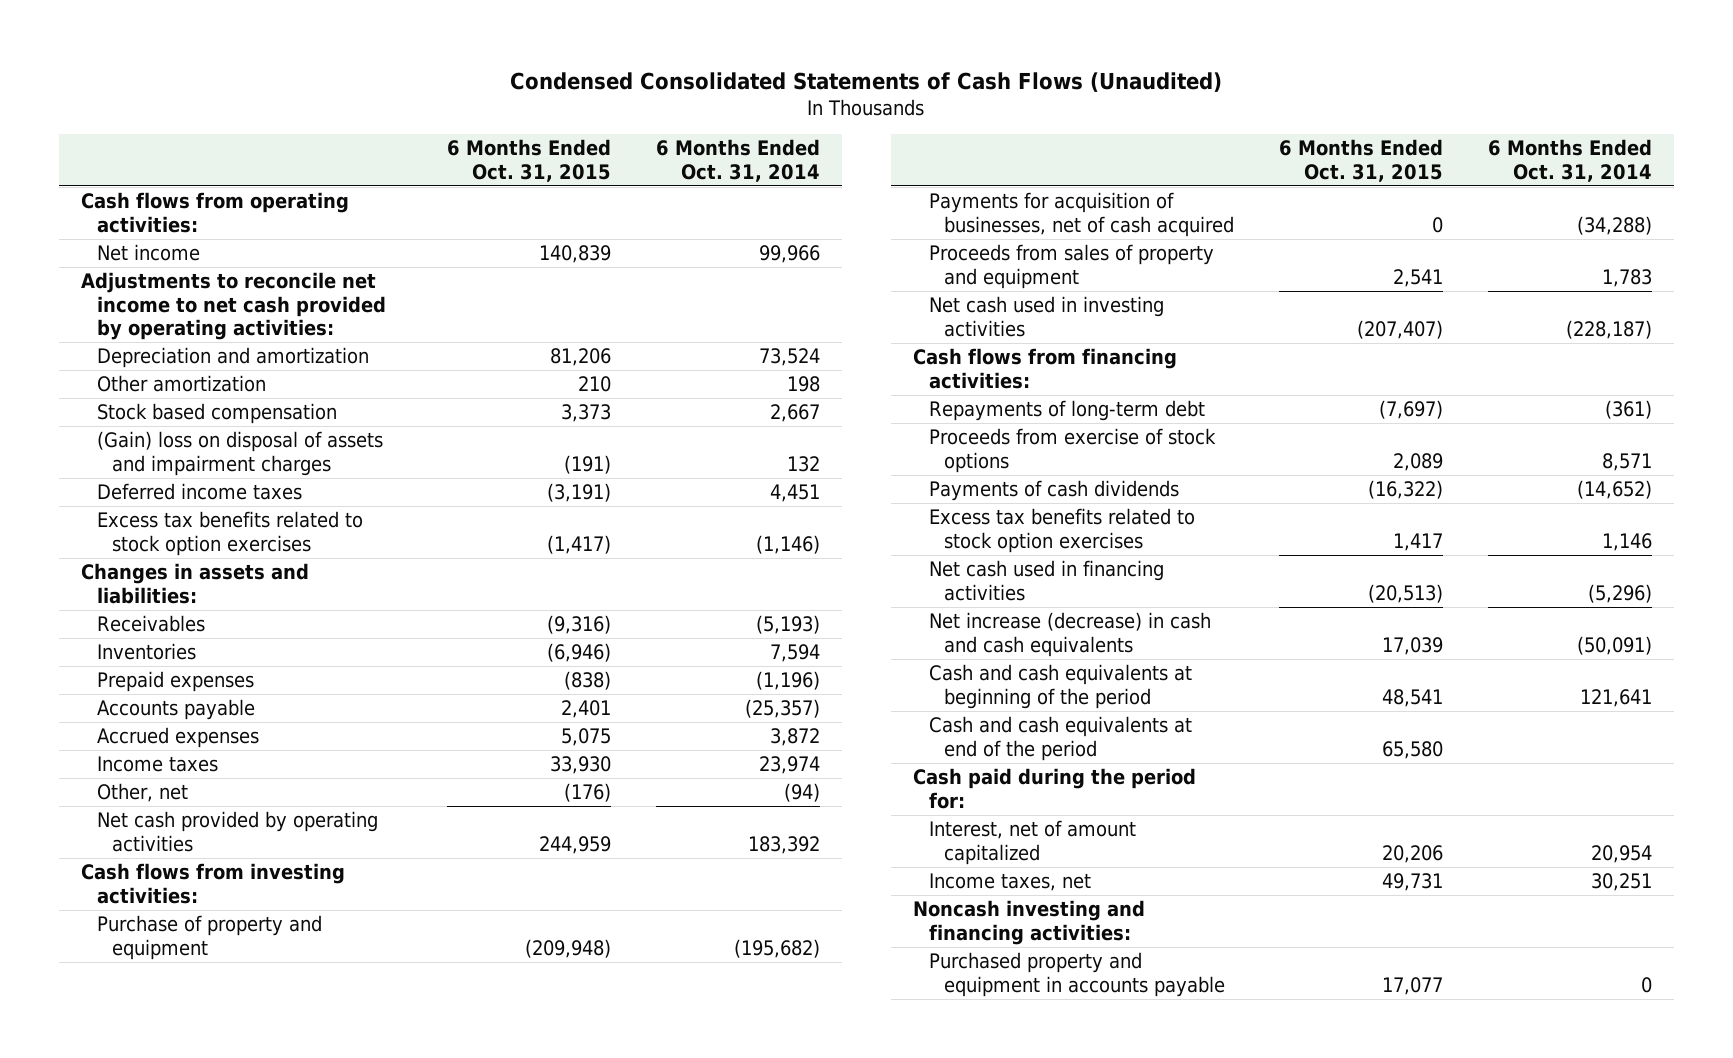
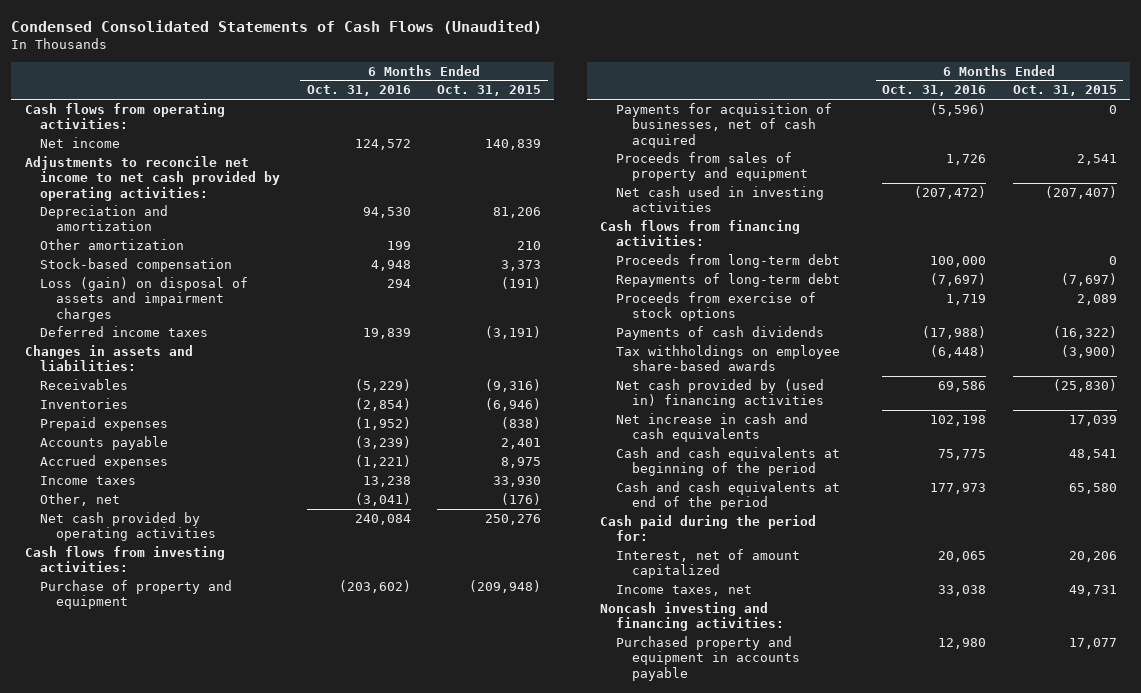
[655,139,820,182] 6 Months Ended Oct. 31, 2014 -> none
none -> [306,85,411,97] Oct. 31, 2016
[96,403,337,425] Stock based compensation -> [40,257,233,272] Stock-based compensation
[96,431,383,476] (Gain) loss on disposal of assets and impairment charges -> [40,276,249,322] Loss (gain) on disposal of assets and impairment charges
[96,511,363,556] Excess tax benefits related to stock option exercises -> none
[561,728,612,747] 5,075 -> [501,456,542,468] 8,975
[539,835,612,854] 244,959 -> [485,513,542,525] 250,276
none -> [615,253,840,268] Proceeds from long-term debt
[928,508,1195,553] Excess tax benefits related to stock option exercises -> none
none -> [615,344,840,372] Tax withholdings on employee share-based awards
[928,560,1164,601] Net cash used in financing activities -> [615,378,824,409] Net cash provided by (used in) financing activities
[1368,583,1444,603] (20,513) -> [1052,378,1117,392] (25,830)
[928,612,1211,657] Net increase (decrease) in cash and cash equivalents -> [615,412,808,443] Net increase in cash and cash equivalents

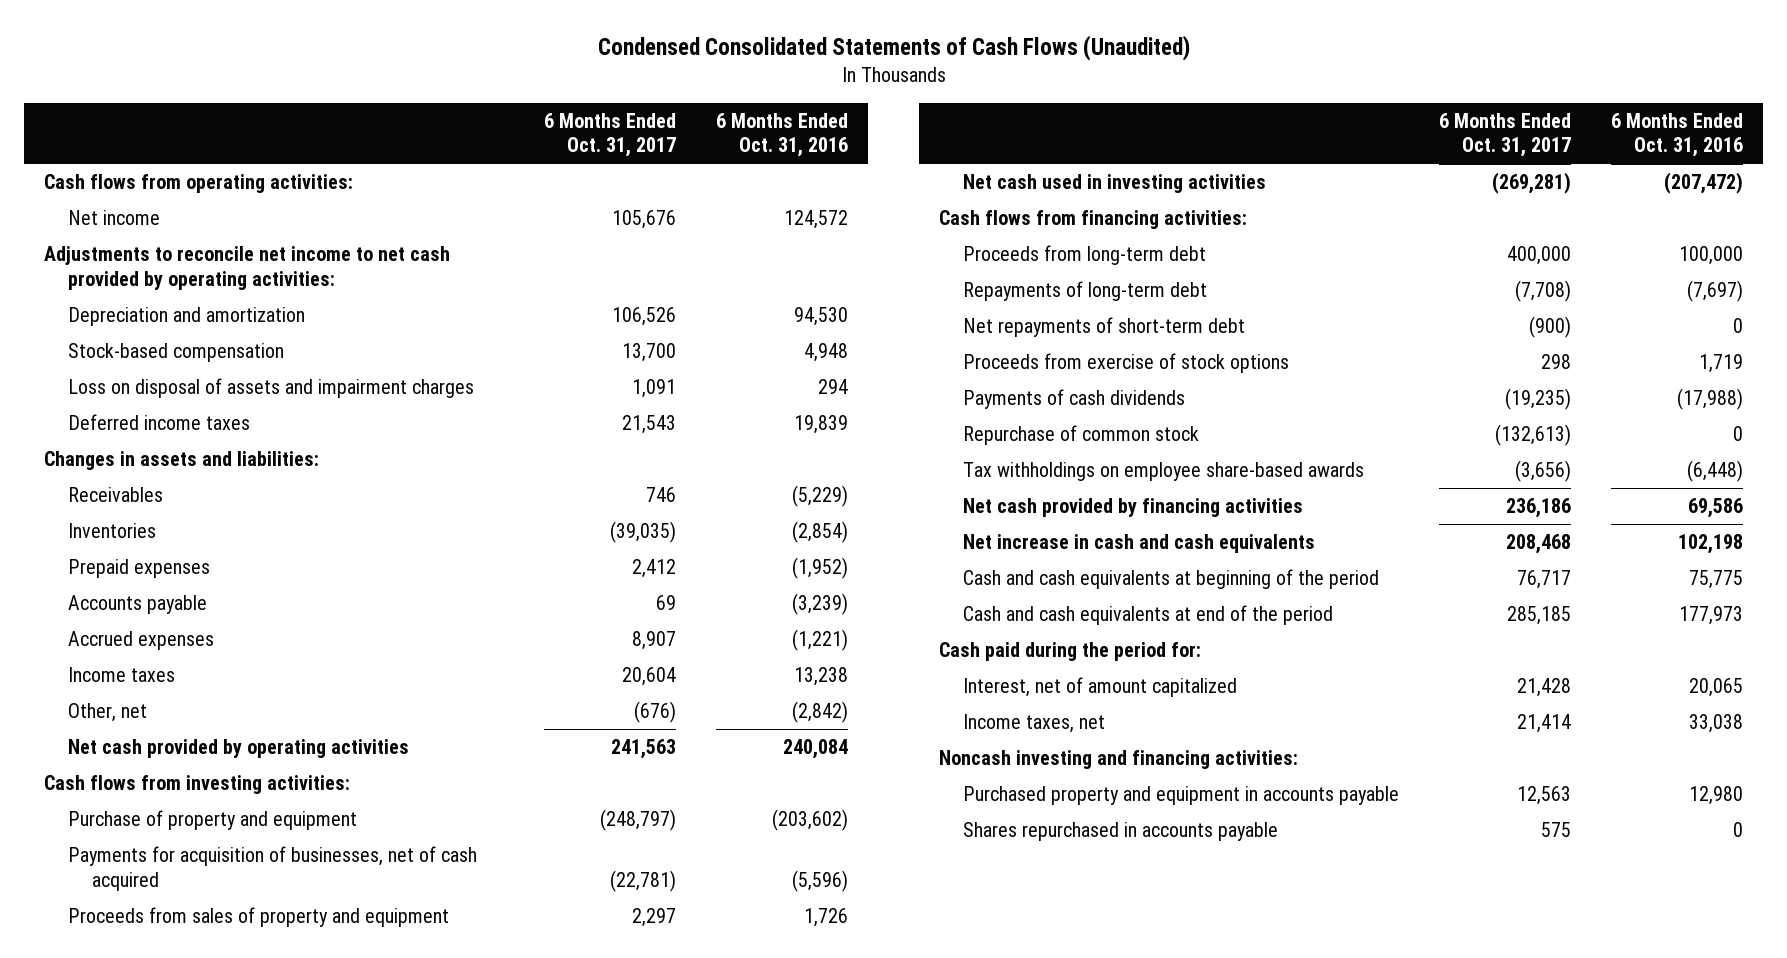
[437,85,542,97] Oct. 31, 2015 -> none
none -> [544,112,677,158] 6 Months Ended Oct. 31, 2017
[40,238,185,250] Other amortization -> none
[40,276,249,322] Loss (gain) on disposal of assets and impairment charges -> [68,378,475,399] Loss on disposal of assets and impairment charges
[354,492,411,506] (3,041) -> [792,701,849,724] (2,842)
none -> [962,317,1245,338] Net repayments of short-term debt
none -> [962,425,1199,446] Repurchase of common stock
[615,378,824,409] Net cash provided by (used in) financing activities -> [962,498,1303,518] Net cash provided by financing activities
none -> [962,822,1278,842] Shares repurchased in accounts payable

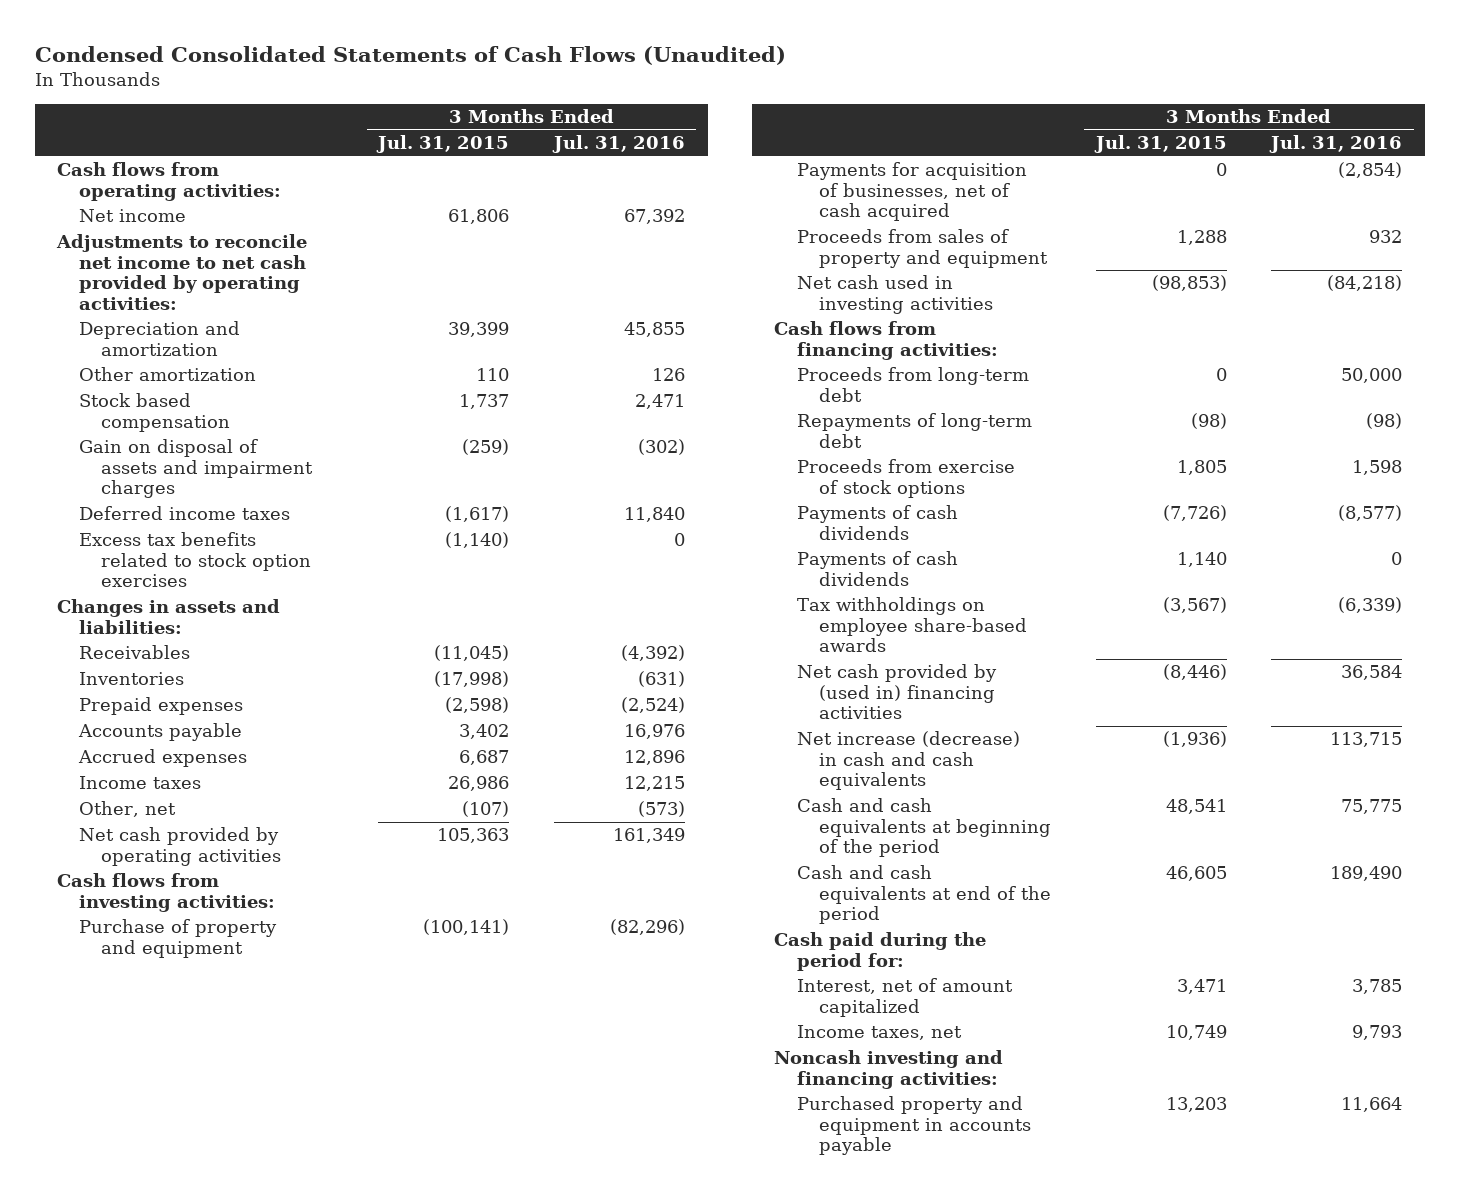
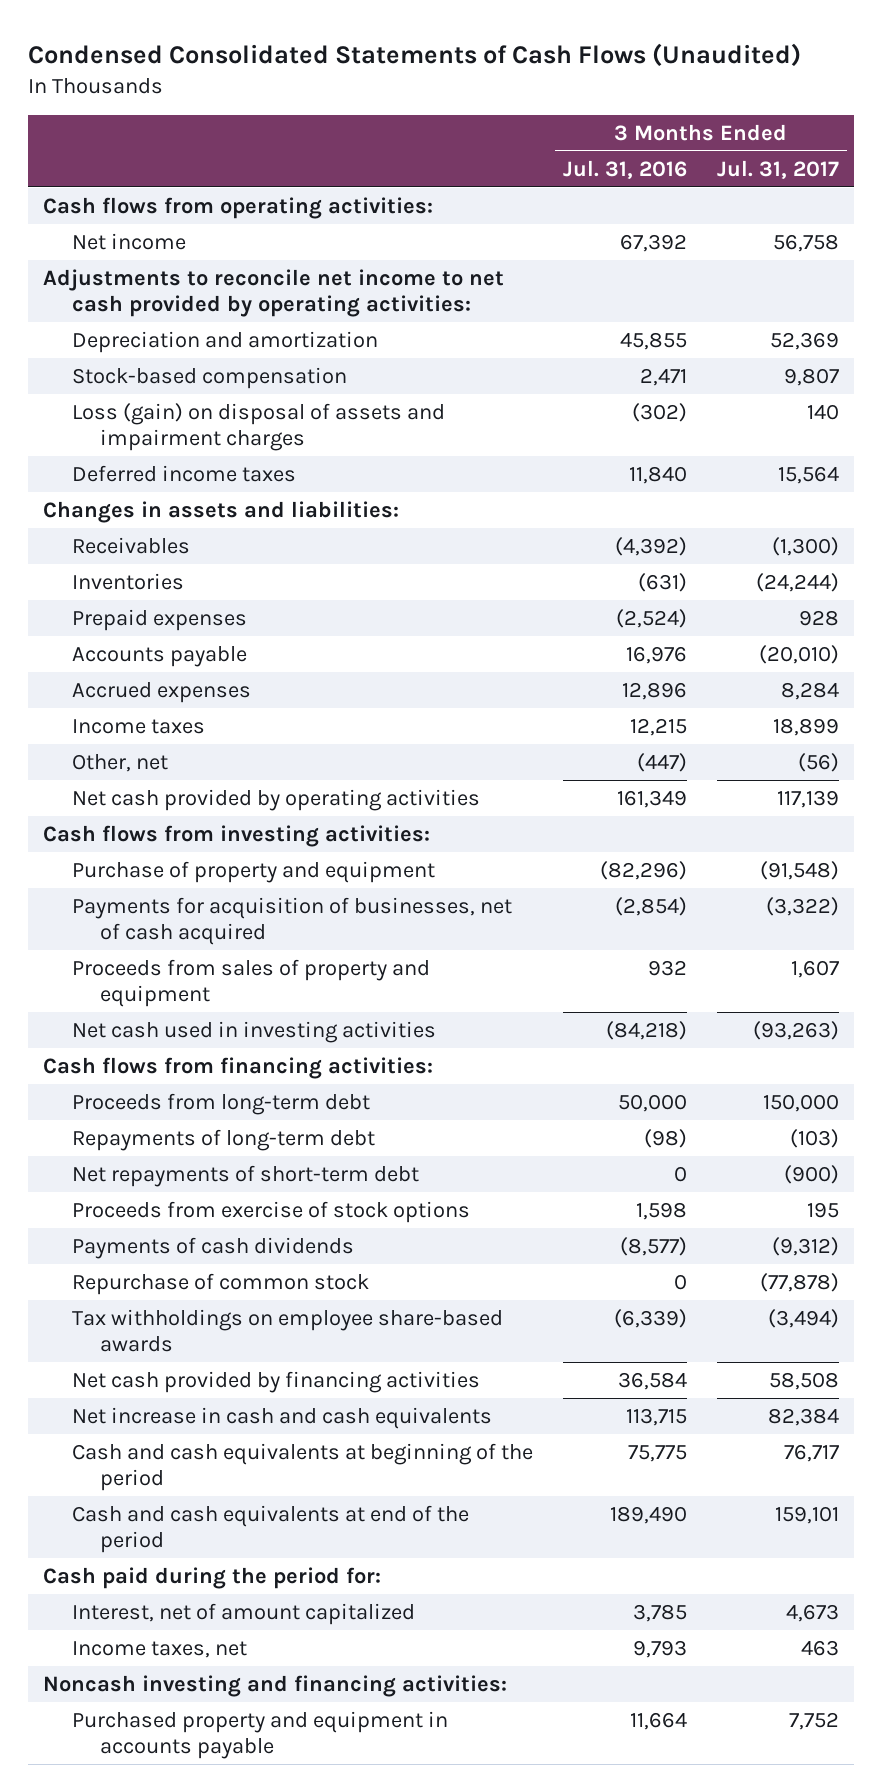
[376,135,510,154] Jul. 31, 2015 -> none
none -> [716,159,839,179] Jul. 31, 2017
[79,367,257,382] Other amortization -> none
[79,393,231,432] Stock based compensation -> [71,366,347,389] Stock-based compensation
[79,439,314,499] Gain on disposal of assets and impairment charges -> [71,402,445,452] Loss (gain) on disposal of assets and impairment charges
[79,532,312,588] Excess tax benefits related to stock option exercises -> none
[638,801,686,818] (573) -> [636,752,687,772] (447)
none -> [71,1164,419,1187] Net repayments of short-term debt
[796,551,958,586] Payments of cash dividends -> none
none -> [71,1272,369,1295] Repurchase of common stock
[796,664,997,720] Net cash provided by (used in) financing activities -> [71,1370,480,1393] Net cash provided by financing activities
[796,731,1020,791] Net increase (decrease) in cash and cash equivalents -> [71,1406,492,1429] Net increase in cash and cash equivalents

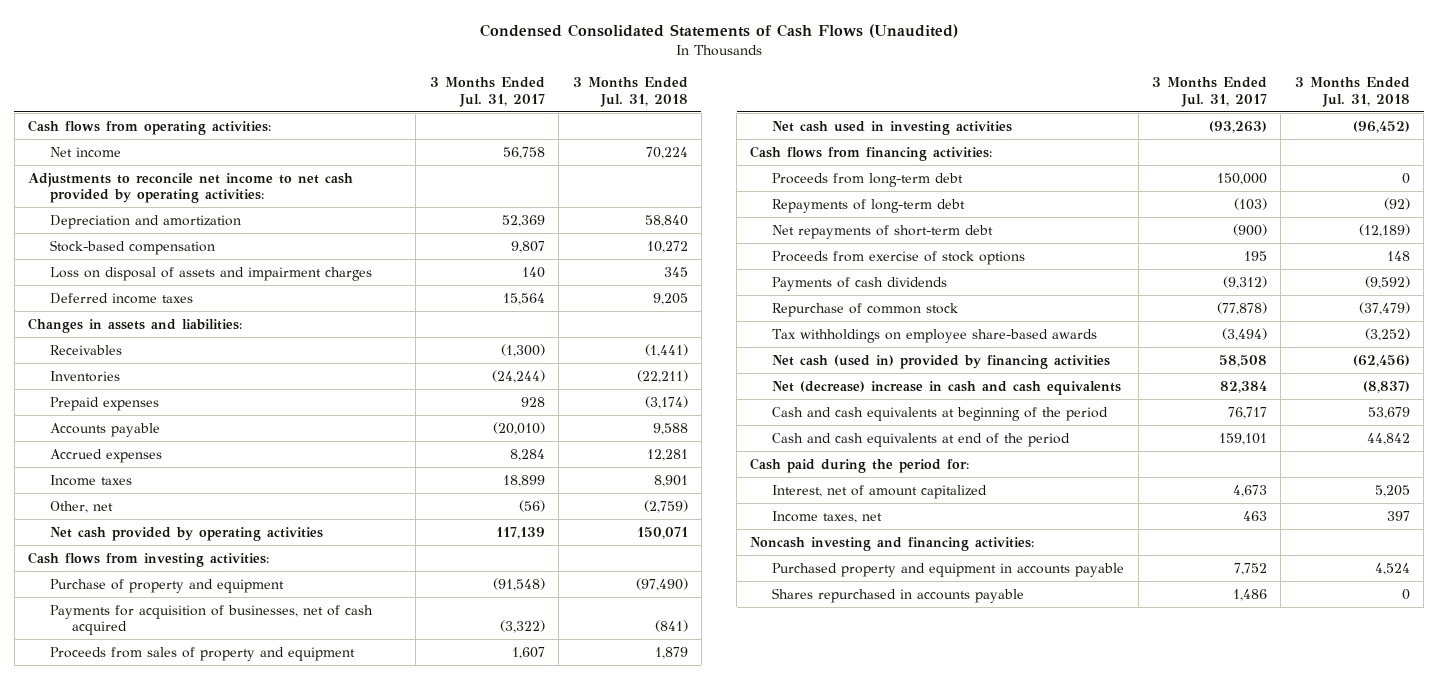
[562,159,687,179] Jul. 31, 2016 -> none
none -> [572,77,688,107] 3 Months Ended Jul. 31, 2018
[71,402,445,452] Loss (gain) on disposal of assets and impairment charges -> [50,266,373,281] Loss on disposal of assets and impairment charges
[71,1370,480,1393] Net cash provided by financing activities -> [772,354,1111,369] Net cash (used in) provided by financing activities
[71,1406,492,1429] Net increase in cash and cash equivalents -> [772,380,1122,395] Net (decrease) increase in cash and cash equivalents
none -> [772,587,1025,603] Shares repurchased in accounts payable

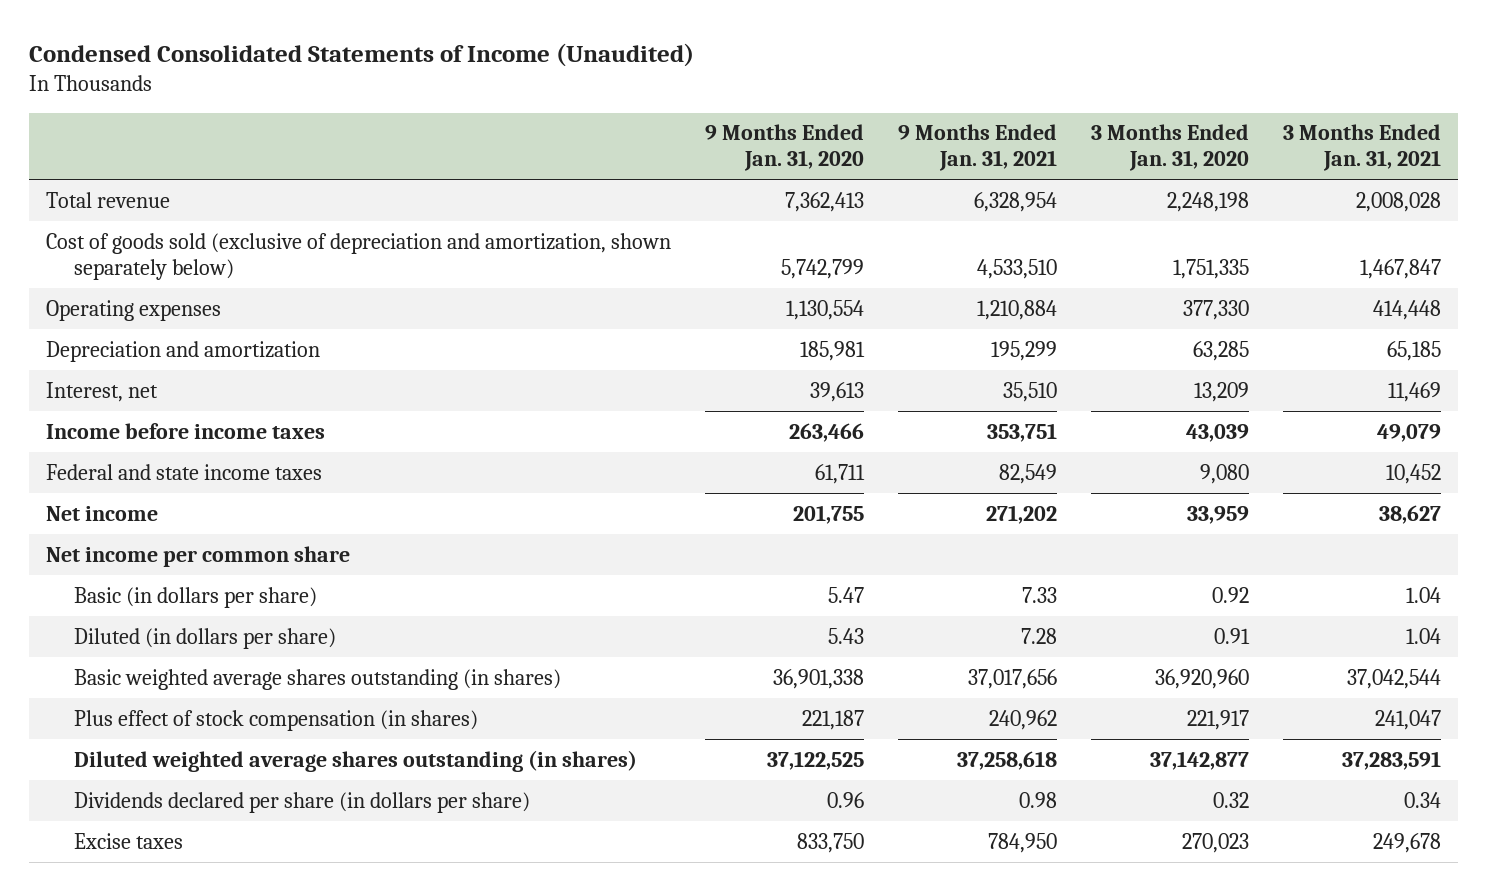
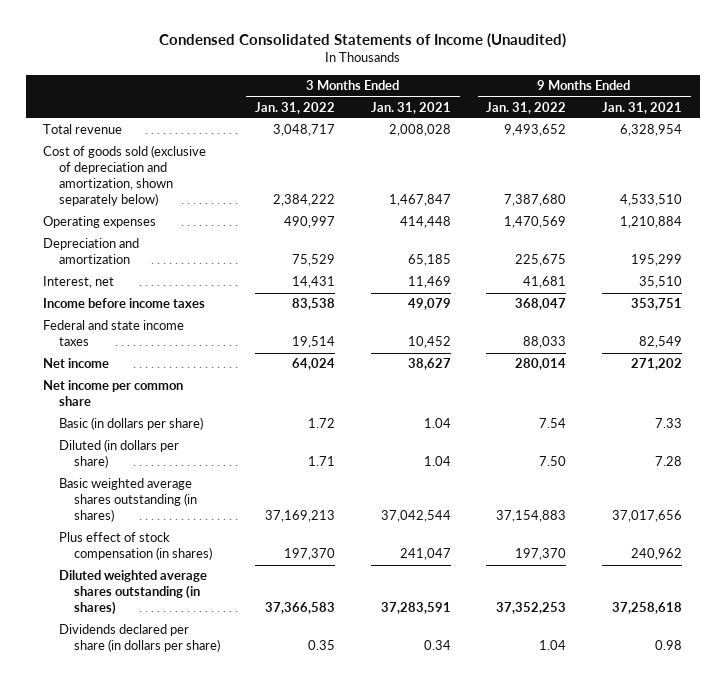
[705,124,865,172] 9 Months Ended Jan. 31, 2020 -> none
[1091,124,1250,172] 3 Months Ended Jan. 31, 2020 -> none
none -> [255,101,336,114] Jan. 31, 2022
none -> [486,101,567,114] Jan. 31, 2022
[73,832,183,849] Excise taxes -> none

